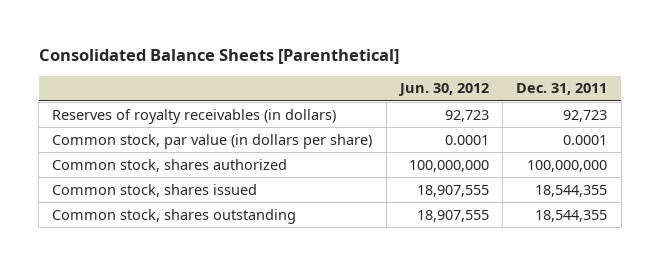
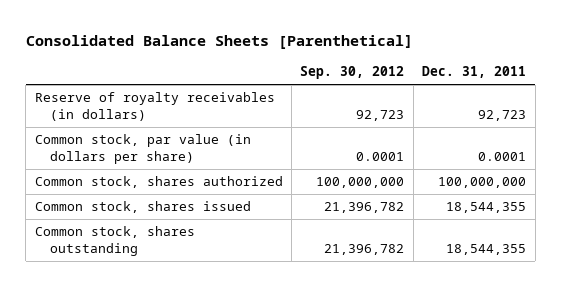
[397,83,489,97] Jun. 30, 2012 -> none
none -> [300,66,405,80] Sep. 30, 2012
[52,108,337,124] Reserves of royalty receivables (in dollars) -> [34,92,275,121] Reserve of royalty receivables (in dollars)

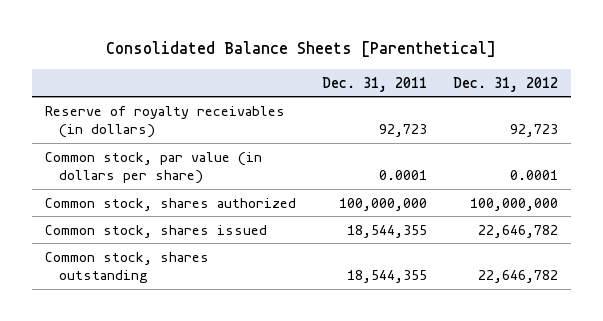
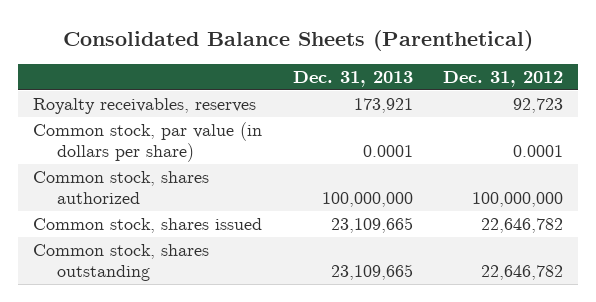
[106,41,497,58] Consolidated Balance Sheets [Parenthetical] -> [63,29,534,51] Consolidated Balance Sheets (Parenthetical)
[321,76,427,92] Dec. 31, 2011 -> none
none -> [292,70,413,87] Dec. 31, 2013
[44,105,285,139] Reserve of royalty receivables (in dollars) -> [33,98,257,115] Royalty receivables, reserves

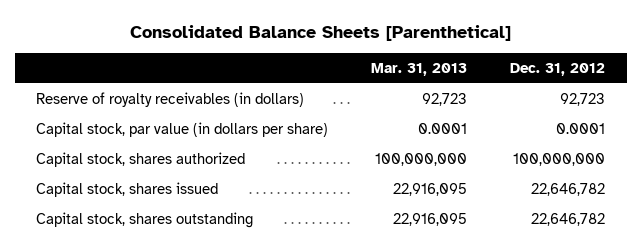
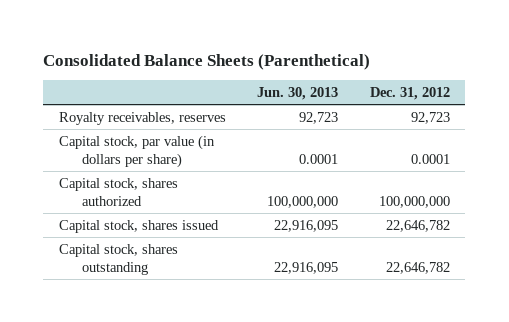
[129,25,511,42] Consolidated Balance Sheets [Parenthetical] -> [43,53,371,70] Consolidated Balance Sheets (Parenthetical)
[371,63,468,77] Mar. 31, 2013 -> none
none -> [257,87,339,101] Jun. 30, 2013
[36,92,305,108] Reserve of royalty receivables (in dollars) -> [58,111,226,125] Royalty receivables, reserves

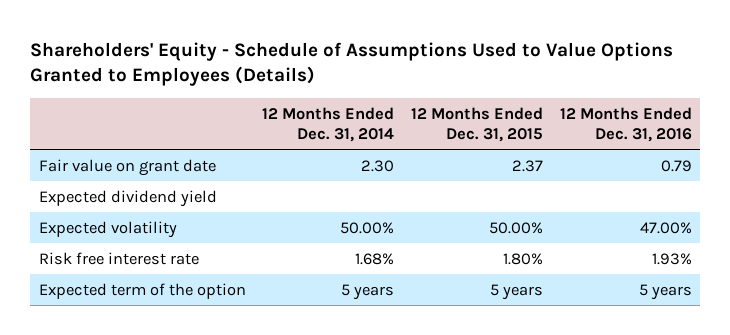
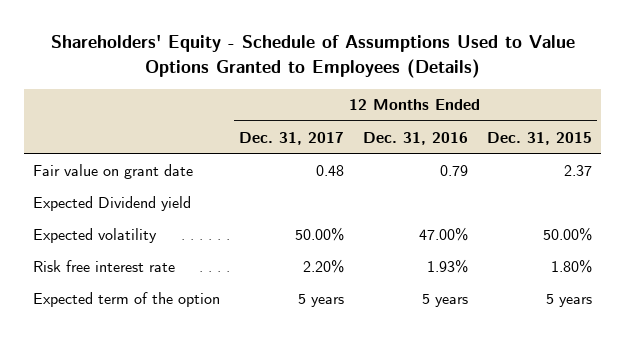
[262,106,395,142] 12 Months Ended Dec. 31, 2014 -> none
none -> [239,131,345,145] Dec. 31, 2017
[38,189,217,207] Expected dividend yield -> [33,195,192,211] Expected Dividend yield

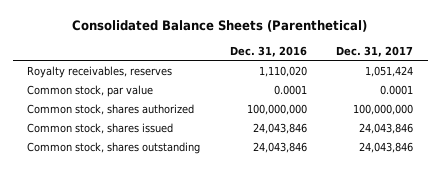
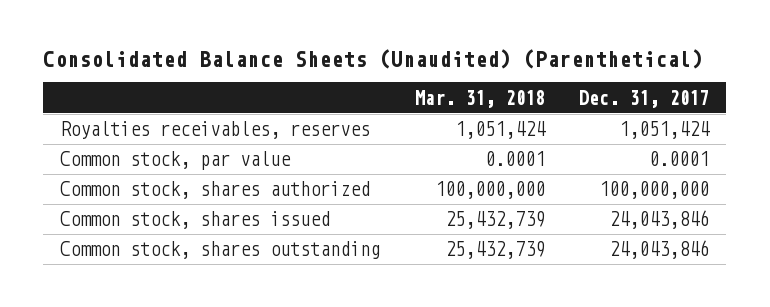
[72,20,368,33] Consolidated Balance Sheets (Parenthetical) -> [43,49,704,70] Consolidated Balance Sheets (Unaudited) (Parenthetical)
[229,45,307,57] Dec. 31, 2016 -> none
none -> [414,89,545,108] Mar. 31, 2018
[27,65,173,78] Royalty receivables, reserves -> [60,121,371,140] Royalties receivables, reserves

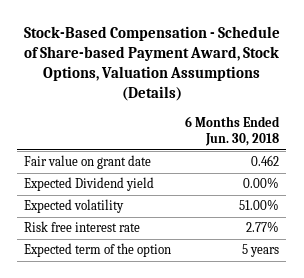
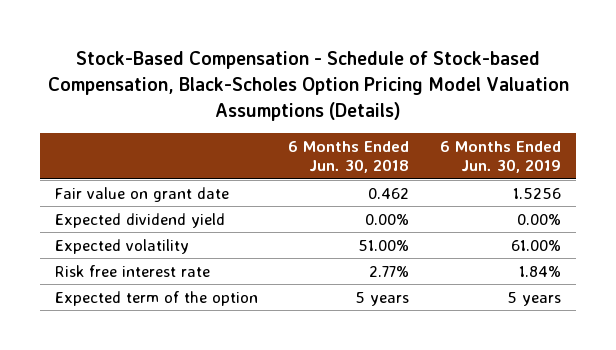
[23,25,280,102] Stock-Based Compensation - Schedule of Share-based Payment Award, Stock Options, Valuation Assumptions (Details) -> [47,51,569,121] Stock-Based Compensation - Schedule of Stock-based Compensation, Black-Scholes Option Pricing Model Valuation Assumptions (Details)
none -> [439,140,561,174] 6 Months Ended Jun. 30, 2019
[24,177,155,192] Expected Dividend yield -> [55,212,226,228] Expected dividend yield

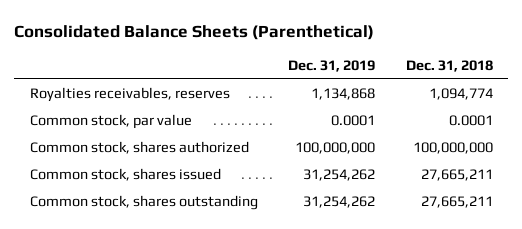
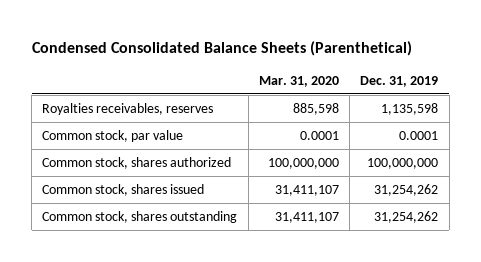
[14,25,375,41] Consolidated Balance Sheets (Parenthetical) -> [31,40,412,56] Condensed Consolidated Balance Sheets (Parenthetical)
[405,59,493,72] Dec. 31, 2018 -> none
none -> [258,75,339,87] Mar. 31, 2020
[311,88,376,101] 1,134,868 -> [381,102,439,115] 1,135,598

